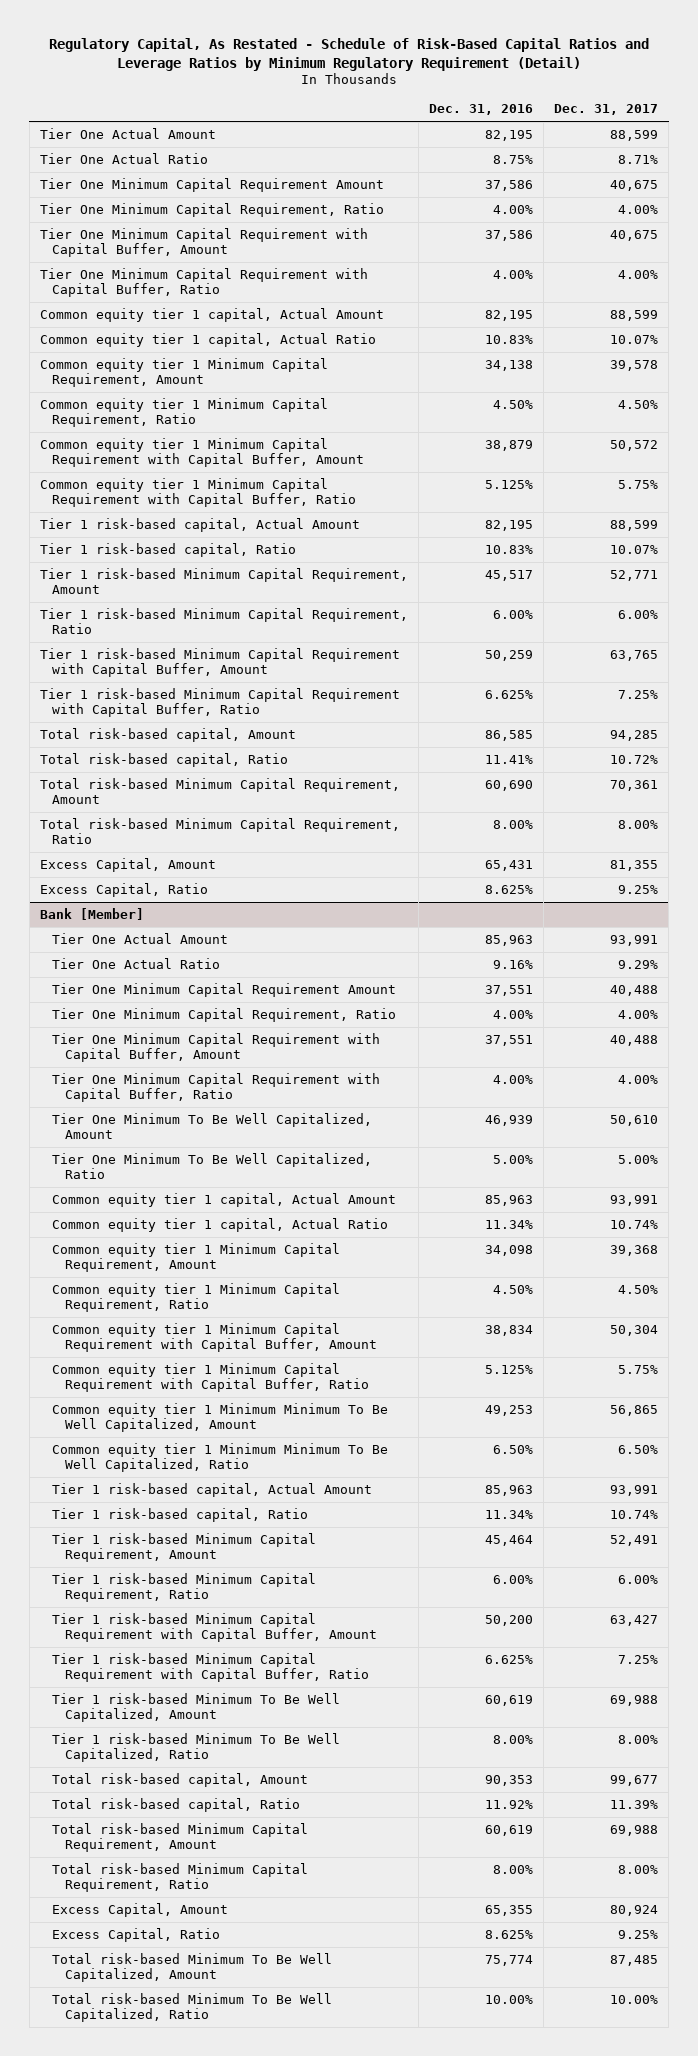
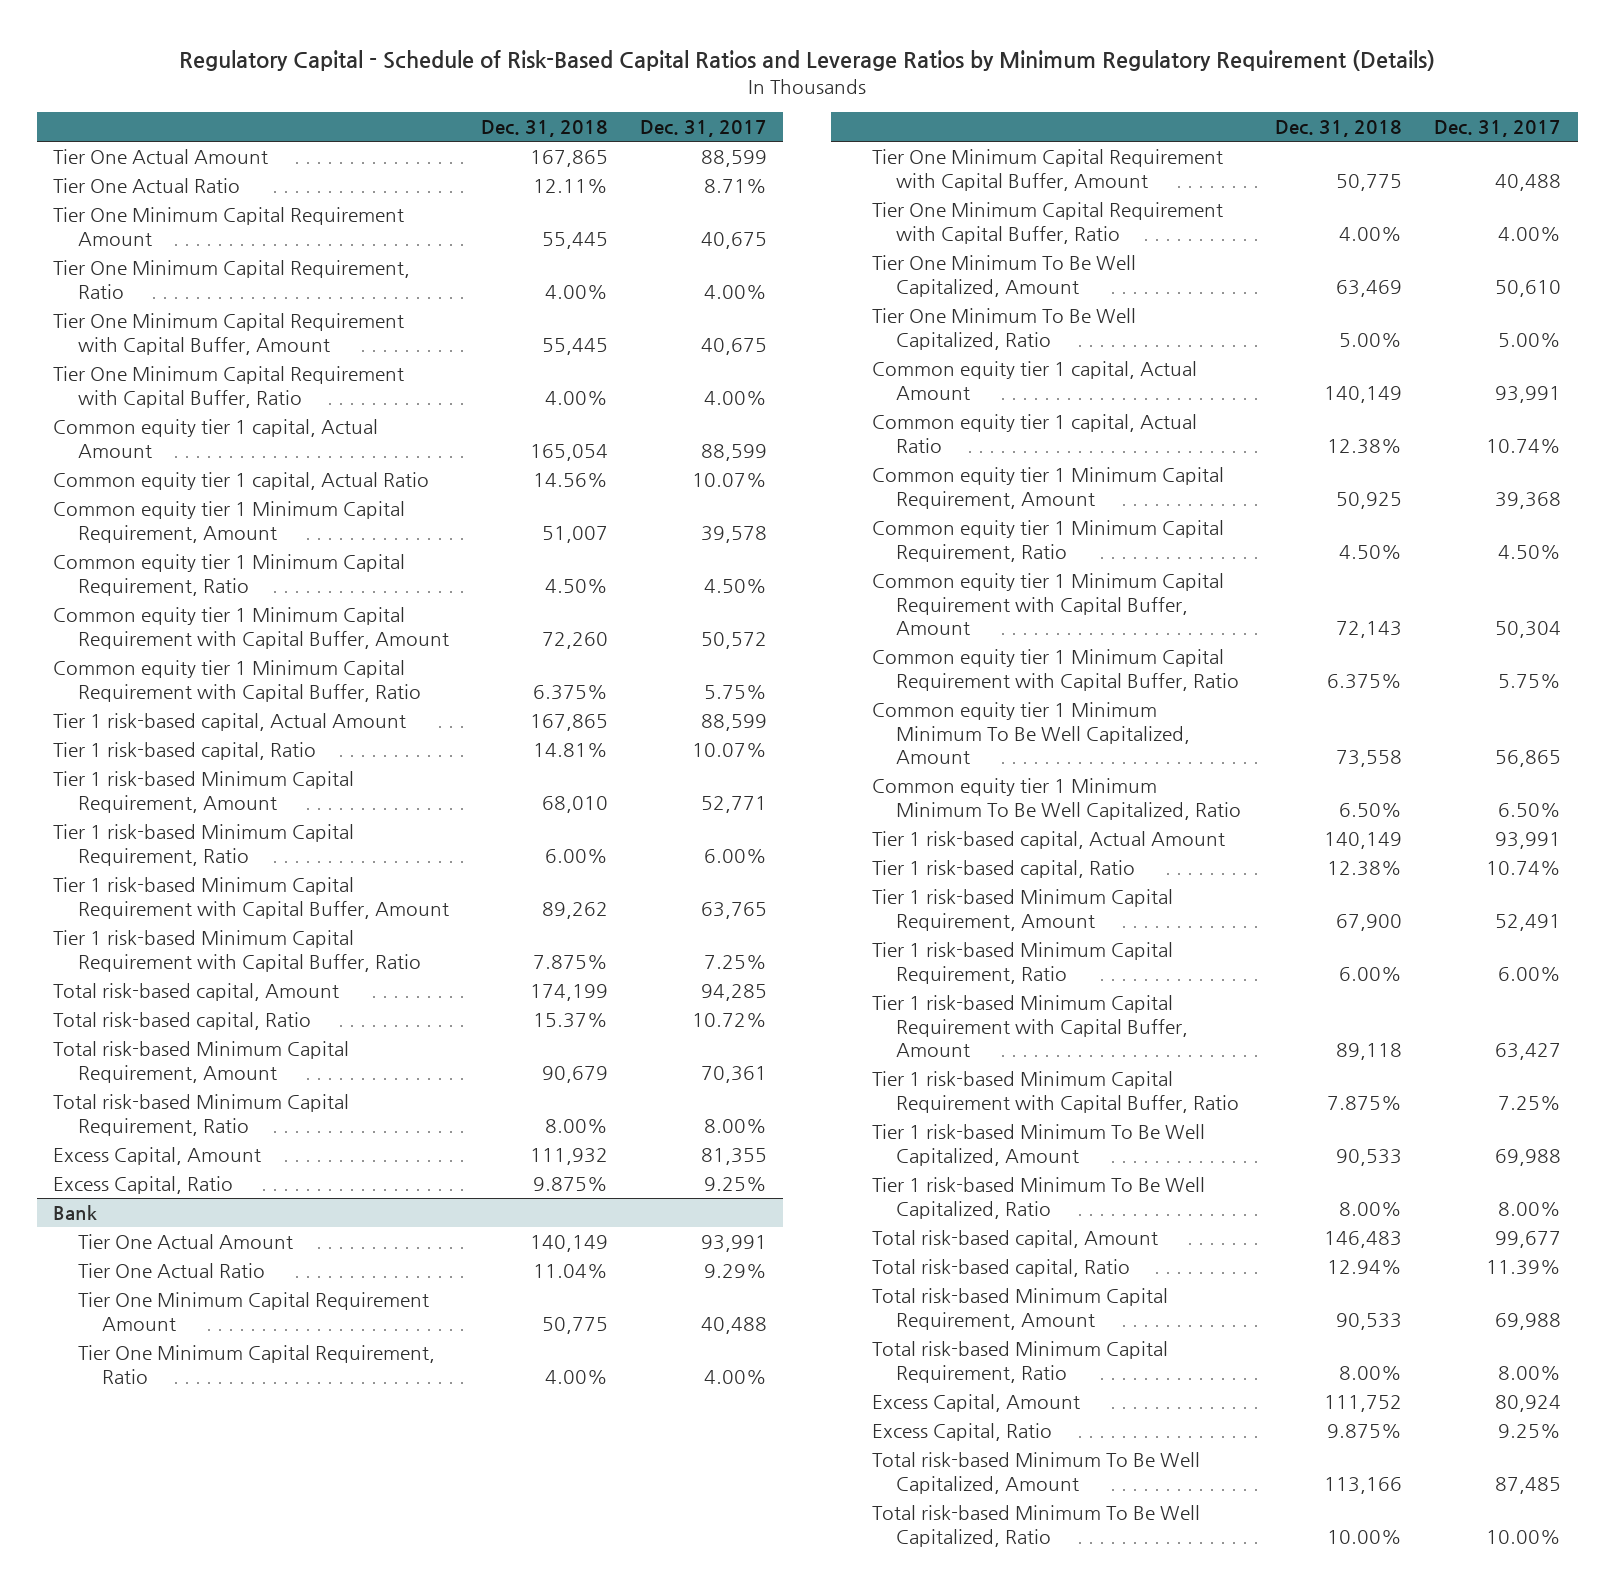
[49,37,650,71] Regulatory Capital, As Restated - Schedule of Risk-Based Capital Ratios and Leverage Ratios by Minimum Regulatory Requirement (Detail) -> [179,49,1436,71] Regulatory Capital - Schedule of Risk-Based Capital Ratios and Leverage Ratios by Minimum Regulatory Requirement (Details)
[429,104,534,116] Dec. 31, 2016 -> none
none -> [480,120,608,138] Dec. 31, 2018
[39,907,144,920] Bank [Member] -> [53,1205,98,1221] Bank

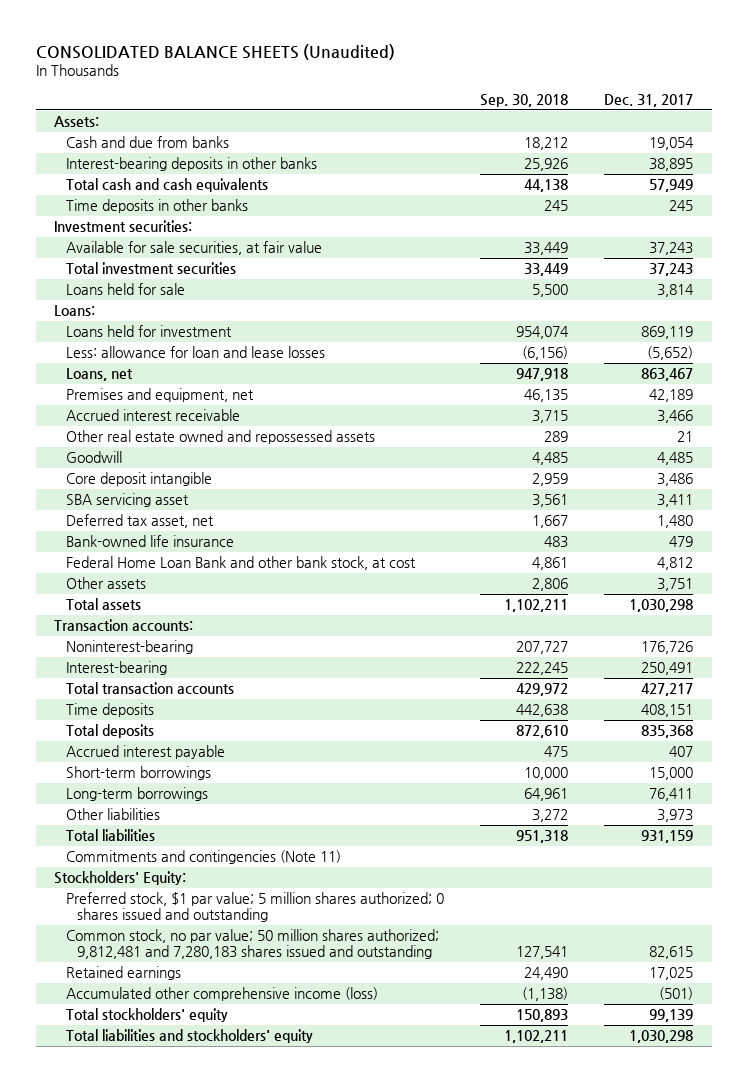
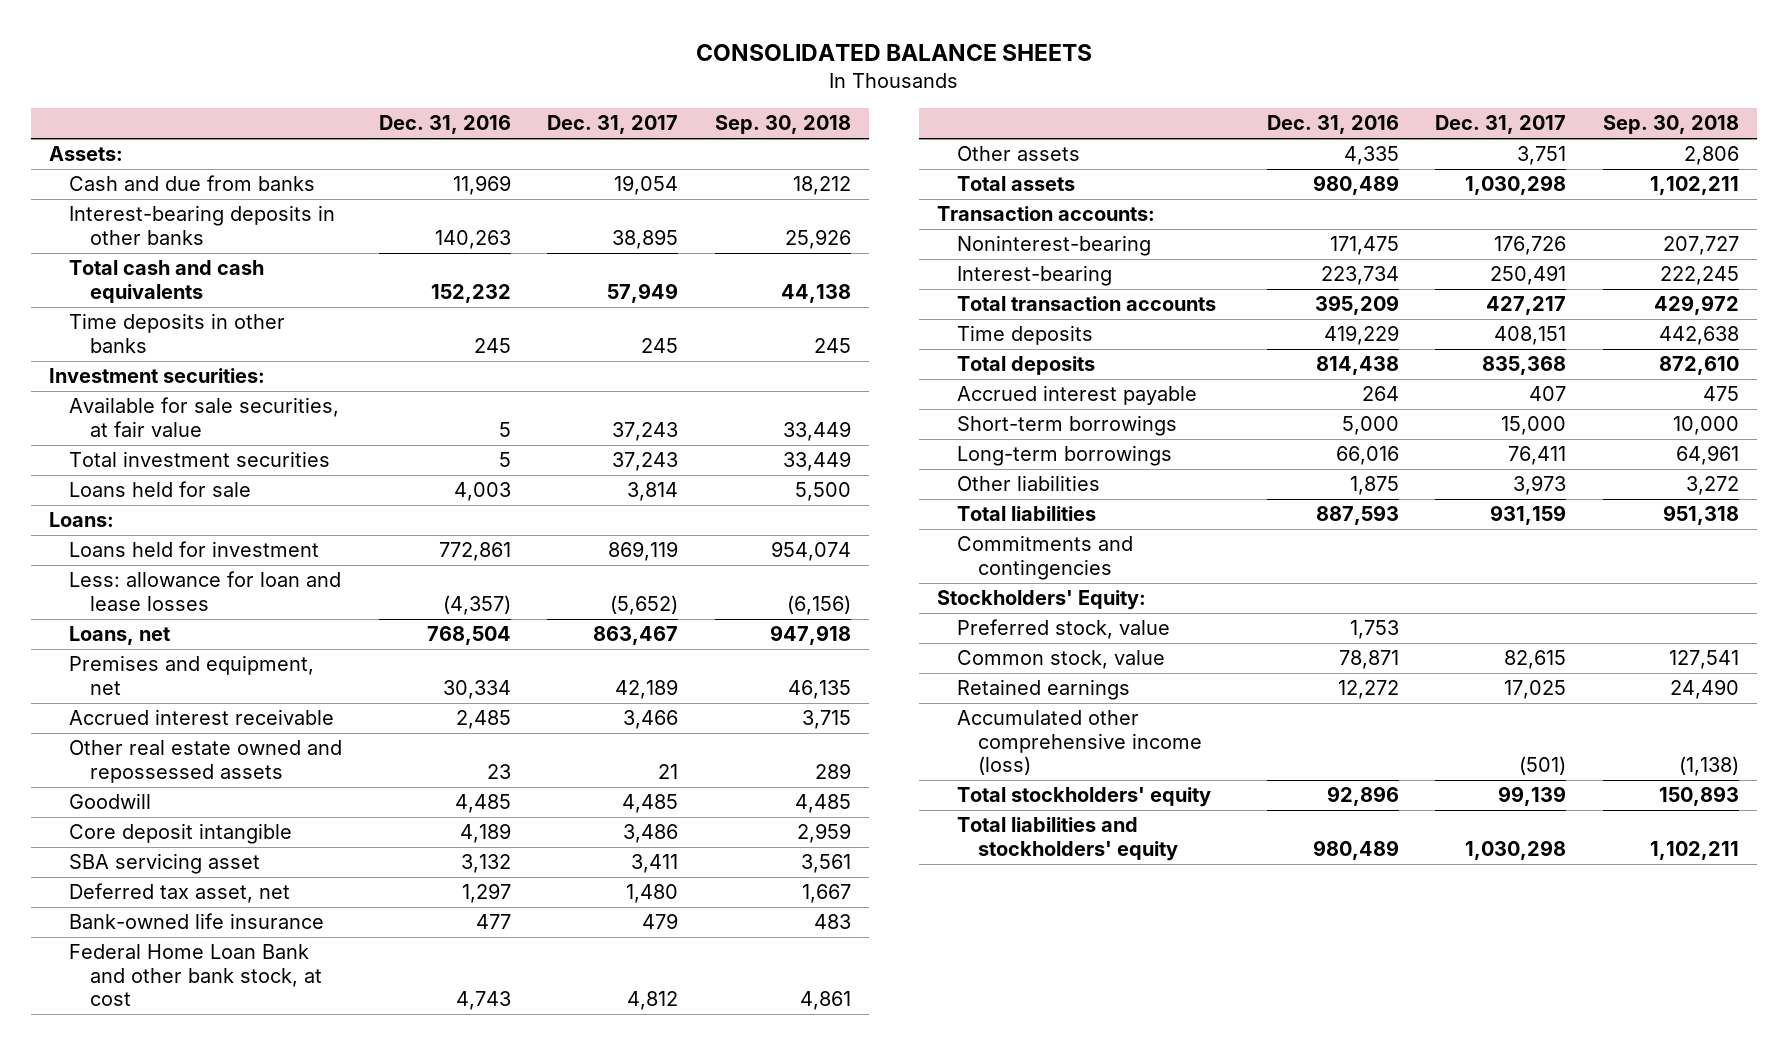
[36,44,396,61] CONSOLIDATED BALANCE SHEETS (Unaudited) -> [695,44,1092,62] CONSOLIDATED BALANCE SHEETS
none -> [378,115,511,135] Dec. 31, 2016
[65,850,341,865] Commitments and contingencies (Note 11) -> [957,535,1134,580] Commitments and contingencies
[65,892,444,923] Preferred stock, $1 par value; 5 million shares authorized; 0 shares issued and outstanding -> [957,619,1171,640] Preferred stock, value
[65,929,439,960] Common stock, no par value; 50 million shares authorized; 9,812,481 and 7,280,183 shares issued and outstanding -> [957,650,1166,670] Common stock, value

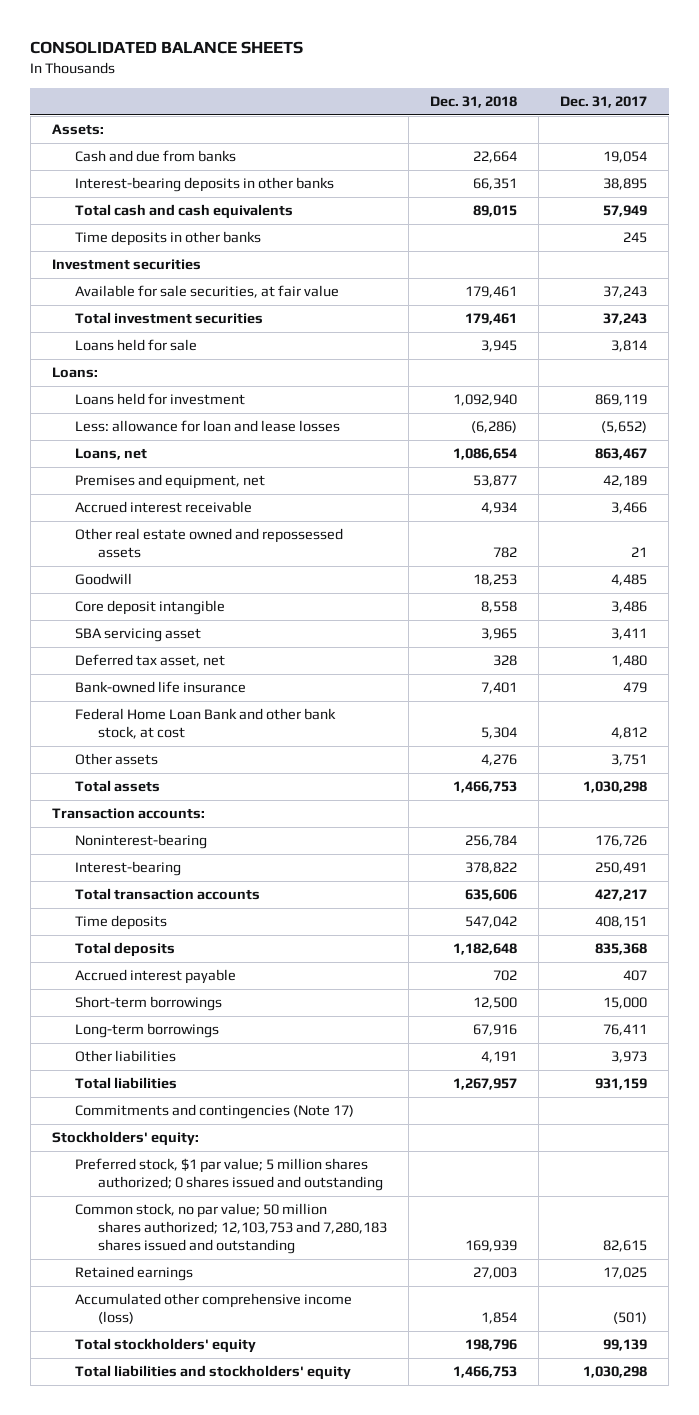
[378,115,511,135] Dec. 31, 2016 -> none
[714,115,851,135] Sep. 30, 2018 -> none
none -> [430,95,518,108] Dec. 31, 2018
[48,368,265,384] Investment securities: -> [51,259,201,271] Investment securities
[957,535,1134,580] Commitments and contingencies -> [74,1104,354,1120] Commitments and contingencies (Note 17)
[936,590,1146,611] Stockholders' Equity: -> [51,1131,199,1147] Stockholders' equity:
[957,619,1171,640] Preferred stock, value -> [74,1158,384,1192] Preferred stock, $1 par value; 5 million shares authorized; 0 shares issued and outstanding
[957,650,1166,670] Common stock, value -> [74,1203,388,1255] Common stock, no par value; 50 million shares authorized; 12,103,753 and 7,280,183 shares issued and outstanding

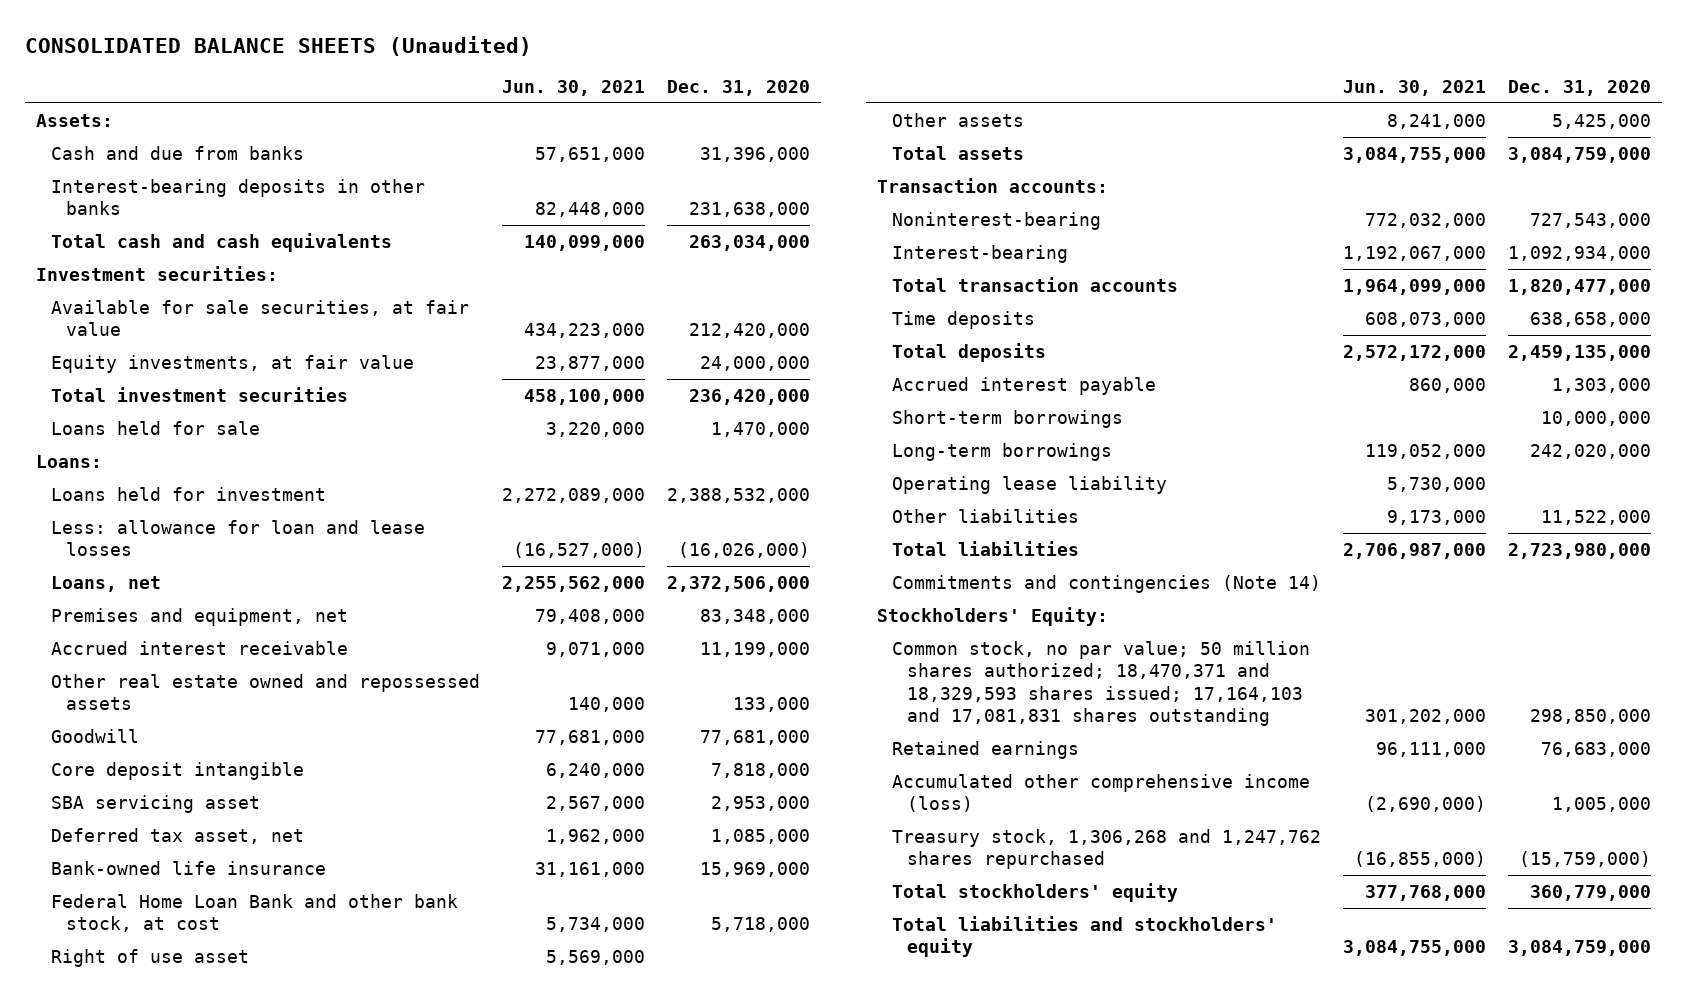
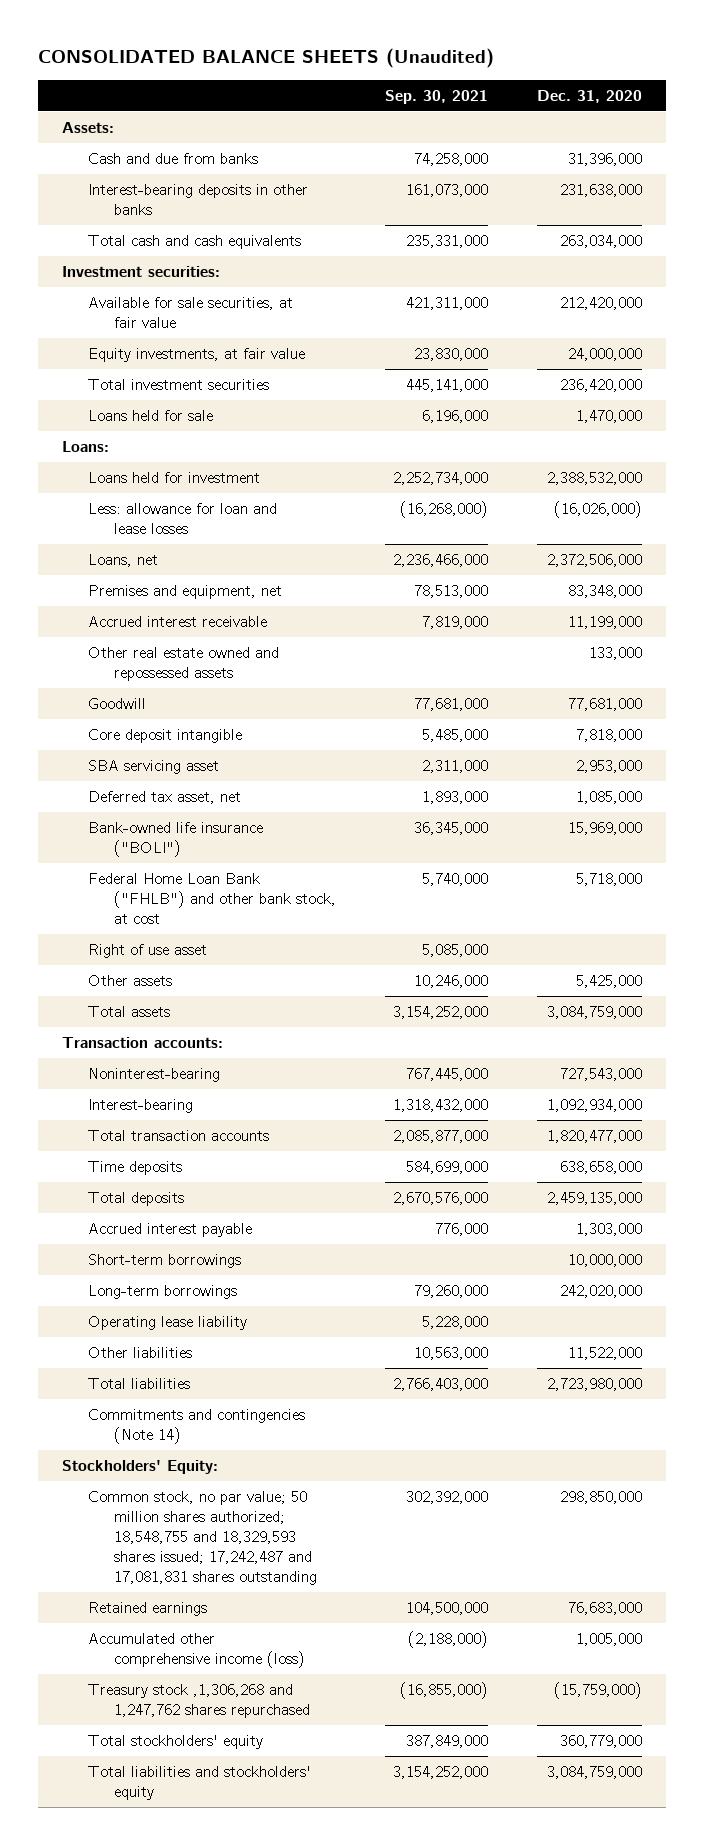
[502,80,646,97] Jun. 30, 2021 -> none
none -> [384,89,488,104] Sep. 30, 2021
[51,860,327,875] Bank-owned life insurance -> [88,822,264,858] Bank-owned life insurance ("BOLI")
[51,893,459,933] Federal Home Loan Bank and other bank stock, at cost -> [88,873,337,924] Federal Home Loan Bank ("FHLB") and other bank stock, at cost
[891,640,1310,727] Common stock, no par value; 50 million shares authorized; 18,470,371 and 18,329,593 shares issued; 17,164,103 and 17,081,831 shares outstanding -> [88,1491,318,1585] Common stock, no par value; 50 million shares authorized; 18,548,755 and 18,329,593 shares issued; 17,242,487 and 17,081,831 shares outstanding
[891,828,1321,870] Treasury stock, 1,306,268 and 1,247,762 shares repurchased -> [88,1684,311,1719] Treasury stock ,1,306,268 and 1,247,762 shares repurchased

